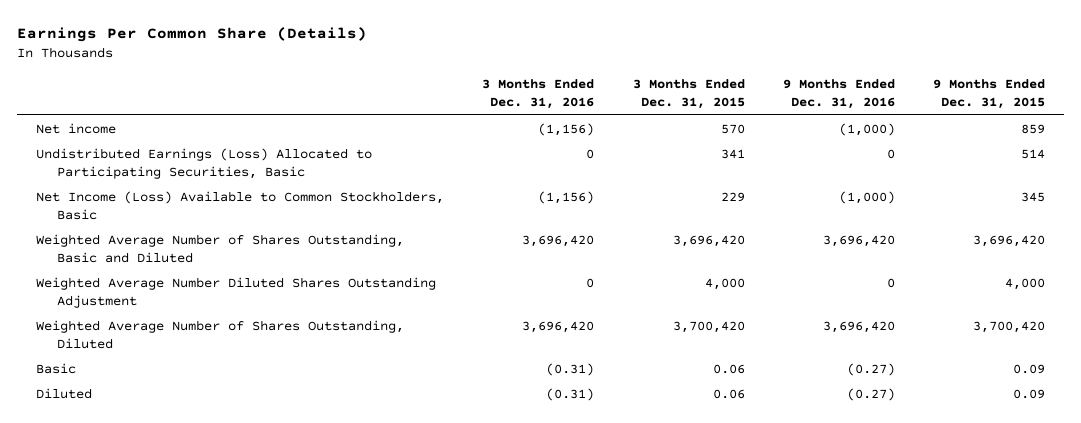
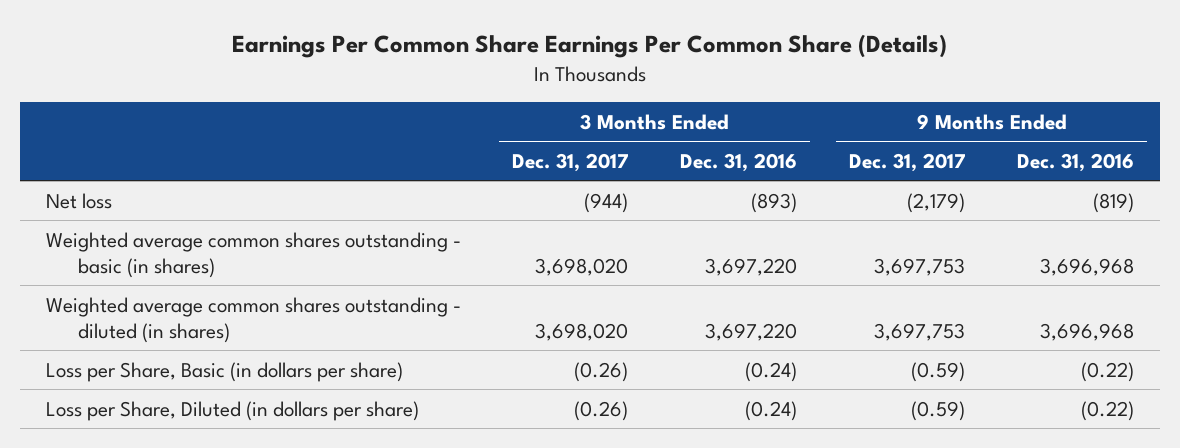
[16,27,367,43] Earnings Per Common Share (Details) -> [231,34,947,59] Earnings Per Common Share Earnings Per Common Share (Details)
[632,79,745,110] 3 Months Ended Dec. 31, 2015 -> none
[933,79,1046,110] 9 Months Ended Dec. 31, 2015 -> none
none -> [512,152,629,172] Dec. 31, 2017
none -> [849,152,966,172] Dec. 31, 2017
[35,147,372,179] Undistributed Earnings (Loss) Allocated to Participating Securities, Basic -> none
[35,190,444,220] Net Income (Loss) Available to Common Stockholders, Basic -> none
[35,276,436,308] Weighted Average Number Diluted Shares Outstanding Adjustment -> none
[35,362,76,374] Basic -> none
[35,387,92,399] Diluted -> none
[35,122,116,134] Net income -> [45,192,112,209] Net loss
[538,122,595,136] (1,156) -> [751,192,798,213] (893)
[838,122,895,136] (1,000) -> [1093,192,1135,213] (819)
[35,233,404,263] Weighted Average Number of Shares Outstanding, Basic and Diluted -> [45,231,461,278] Weighted average common shares outstanding - basic (in shares)
[522,234,595,247] 3,696,420 -> [705,257,798,276] 3,697,220
[822,234,895,247] 3,696,420 -> [1040,257,1135,276] 3,696,968
[35,319,404,349] Weighted Average Number of Shares Outstanding, Diluted -> [45,296,461,343] Weighted average common shares outstanding - diluted (in shares)
[522,320,595,333] 3,696,420 -> [705,322,798,341] 3,697,220
[822,320,895,333] 3,696,420 -> [1040,322,1135,341] 3,696,968
none -> [45,361,403,382] Loss per Share, Basic (in dollars per share)
none -> [45,400,419,421] Loss per Share, Diluted (in dollars per share)

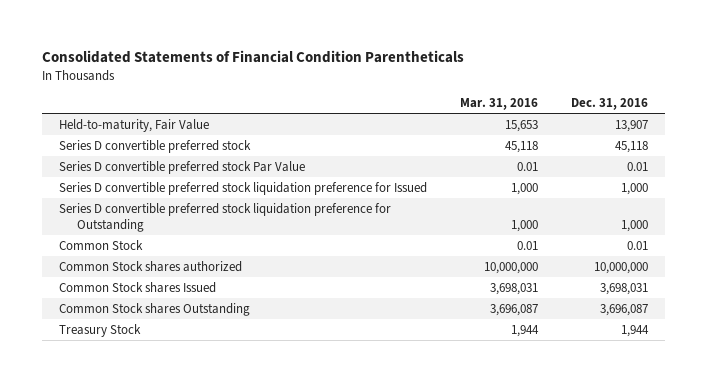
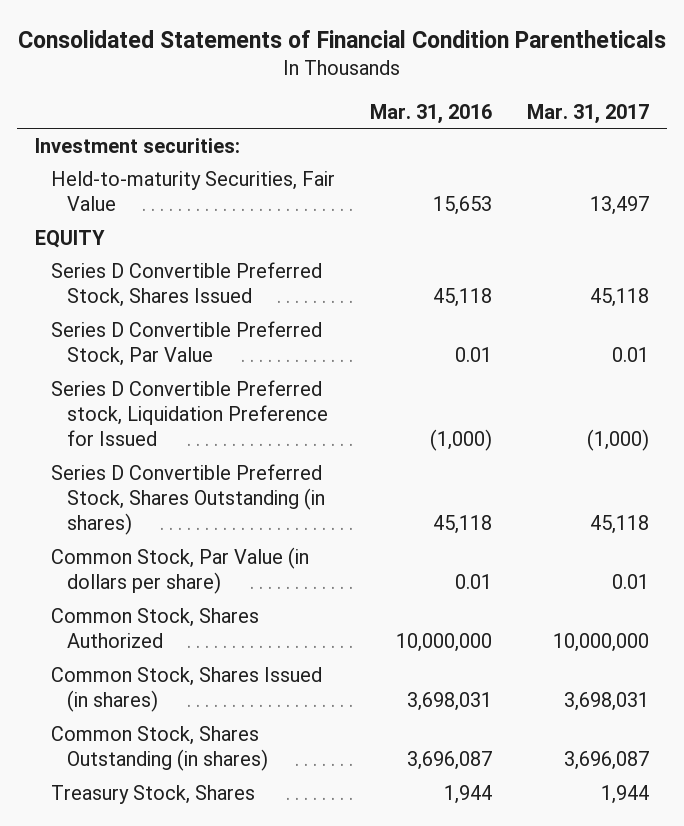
[571,98,649,111] Dec. 31, 2016 -> none
none -> [527,103,650,124] Mar. 31, 2017
[58,181,427,195] Series D convertible preferred stock liquidation preference for Issued -> none
none -> [34,137,240,153] Investment securities:
[58,118,209,132] Held-to-maturity, Fair Value -> [51,170,336,211] Held-to-maturity Securities, Fair Value
none -> [34,229,105,248] EQUITY
[58,139,251,153] Series D convertible preferred stock -> [51,261,323,307] Series D Convertible Preferred Stock, Shares Issued
[58,160,305,174] Series D convertible preferred stock Par Value -> [51,320,323,366] Series D Convertible Preferred Stock, Par Value
[58,202,391,232] Series D convertible preferred stock liquidation preference for Outstanding -> [51,379,329,447] Series D Convertible Preferred stock, Liquidation Preference for Issued
[511,219,539,232] 1,000 -> [430,429,493,452] (1,000)
none -> [51,463,326,536] Series D Convertible Preferred Stock, Shares Outstanding (in shares)
[58,239,143,250] Common Stock -> [51,546,310,594] Common Stock, Par Value (in dollars per share)
[58,260,242,272] Common Stock shares authorized -> [51,607,260,648] Common Stock, Shares Authorized
[58,281,216,293] Common Stock shares Issued -> [51,666,323,712] Common Stock, Shares Issued (in shares)
[58,302,250,316] Common Stock shares Outstanding -> [51,725,269,771] Common Stock, Shares Outstanding (in shares)
[58,323,141,337] Treasury Stock -> [51,784,256,804] Treasury Stock, Shares

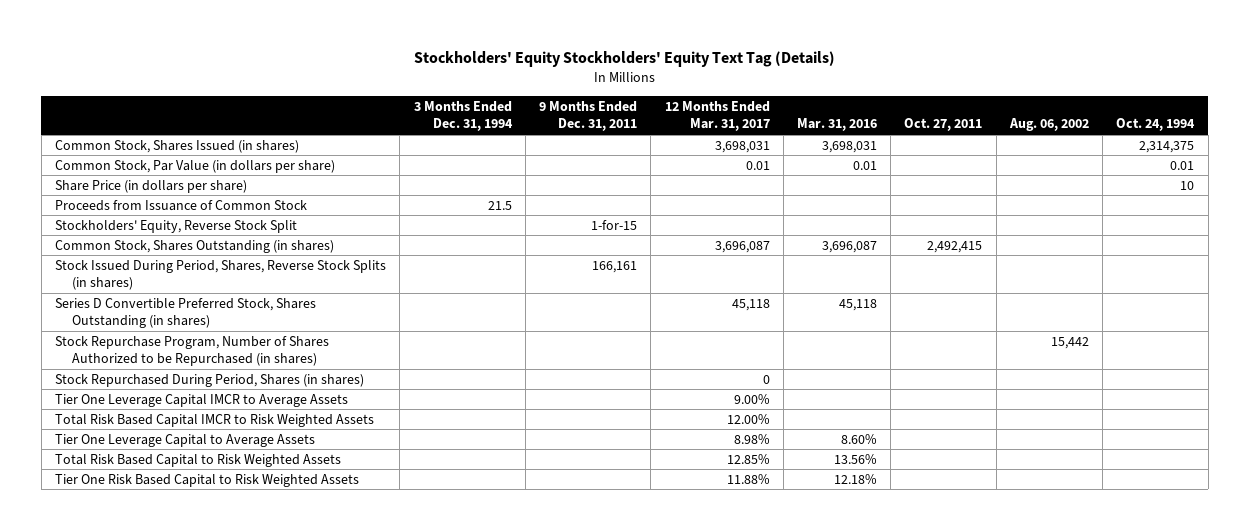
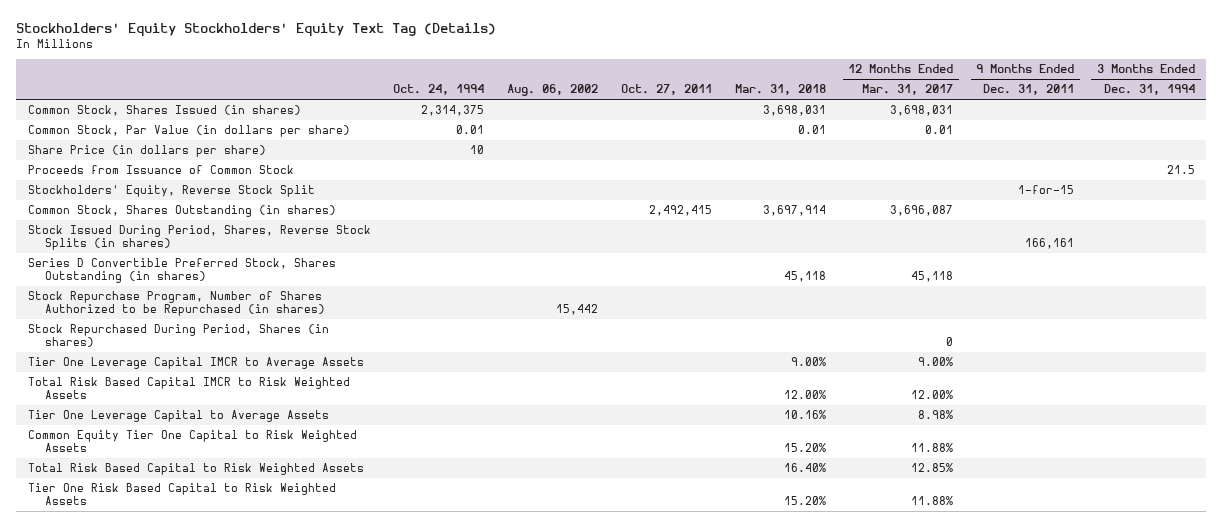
[797,118,878,132] Mar. 31, 2016 -> none
none -> [734,84,826,96] Mar. 31, 2018
none -> [27,430,357,453] Common Equity Tier One Capital to Risk Weighted Assets

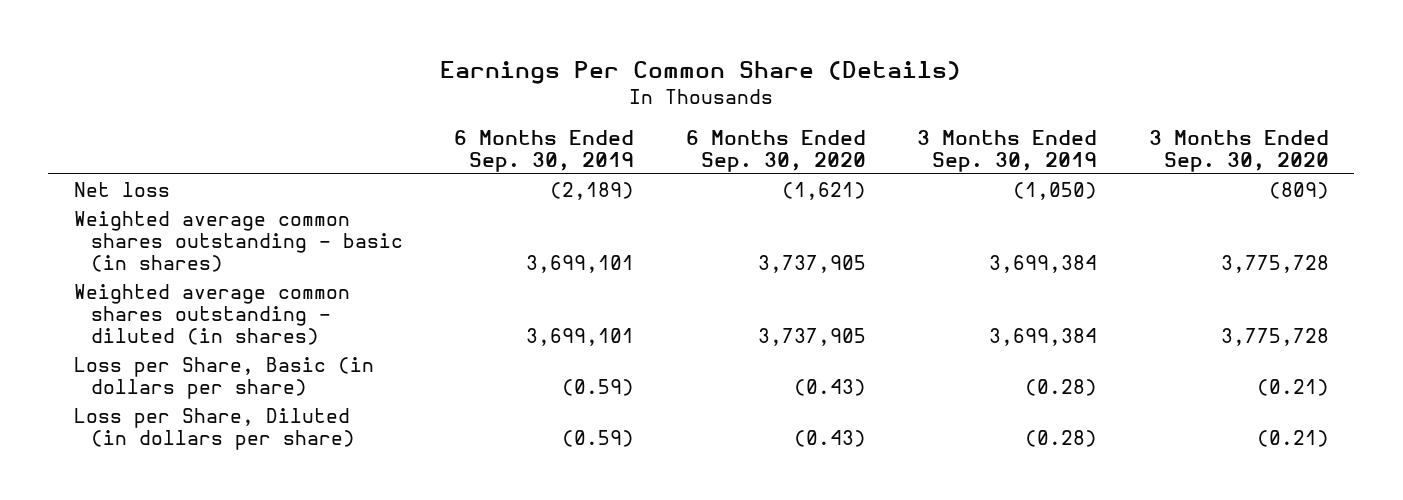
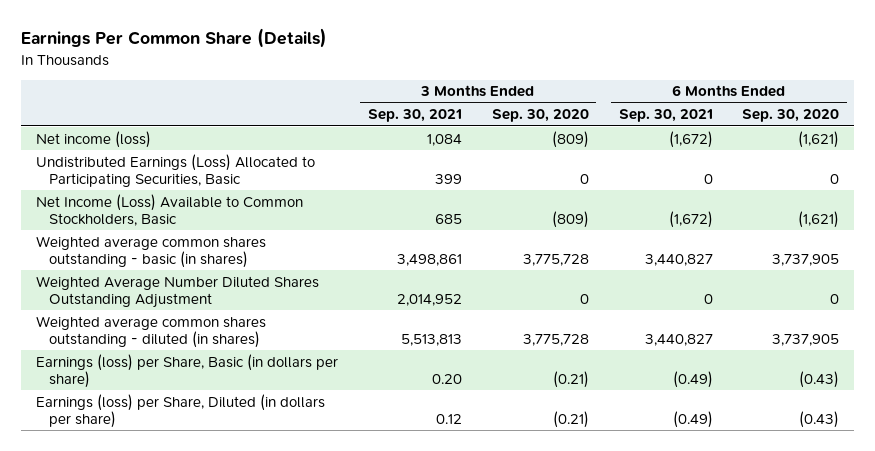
[454,129,635,172] 6 Months Ended Sep. 30, 2019 -> none
[917,129,1098,172] 3 Months Ended Sep. 30, 2019 -> none
none -> [367,109,462,123] Sep. 30, 2021
none -> [618,109,713,123] Sep. 30, 2021
[74,181,171,197] Net loss -> [35,130,151,148] Net income (loss)
none -> [35,153,315,188] Undistributed Earnings (Loss) Allocated to Participating Securities, Basic
none -> [35,193,303,227] Net Income (Loss) Available to Common Stockholders, Basic
none -> [35,275,319,309] Weighted Average Number Diluted Shares Outstanding Adjustment
[74,356,375,399] Loss per Share, Basic (in dollars per share) -> [35,353,338,389] Earnings (loss) per Share, Basic (in dollars per share)
[74,407,355,450] Loss per Share, Diluted (in dollars per share) -> [35,393,325,429] Earnings (loss) per Share, Diluted (in dollars per share)

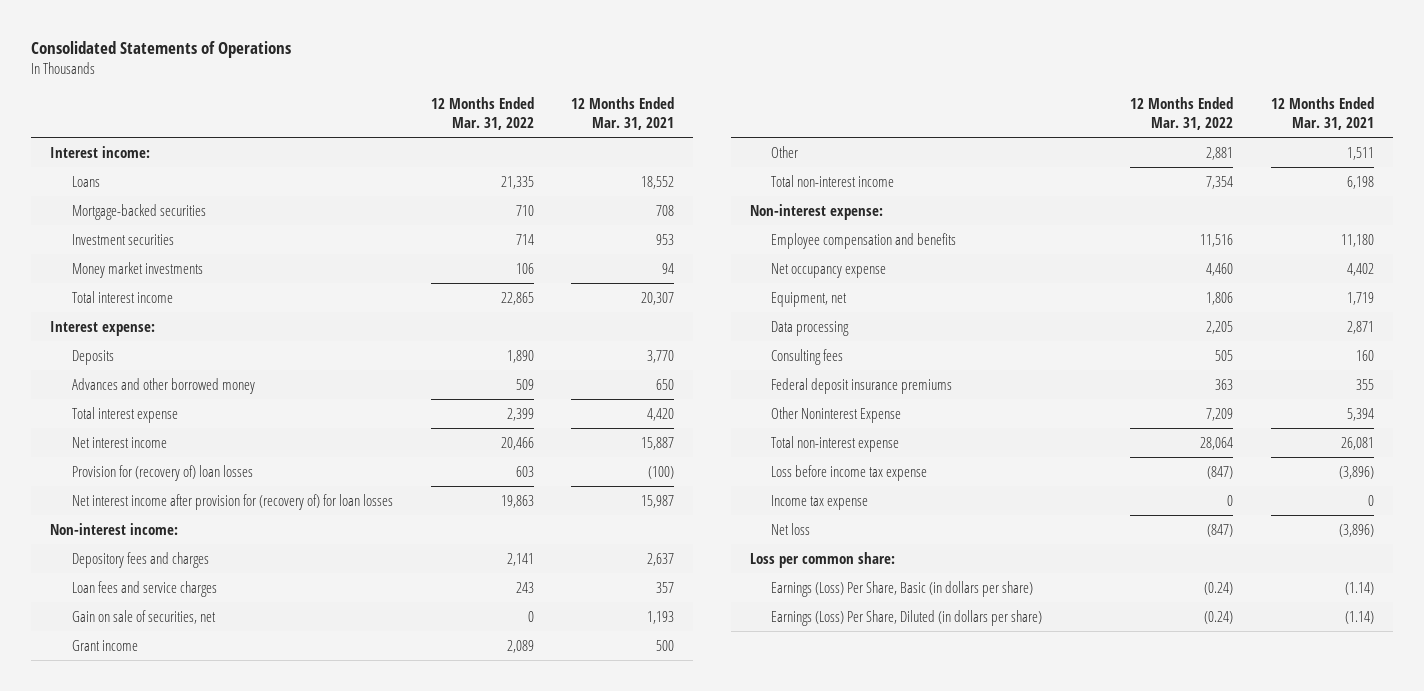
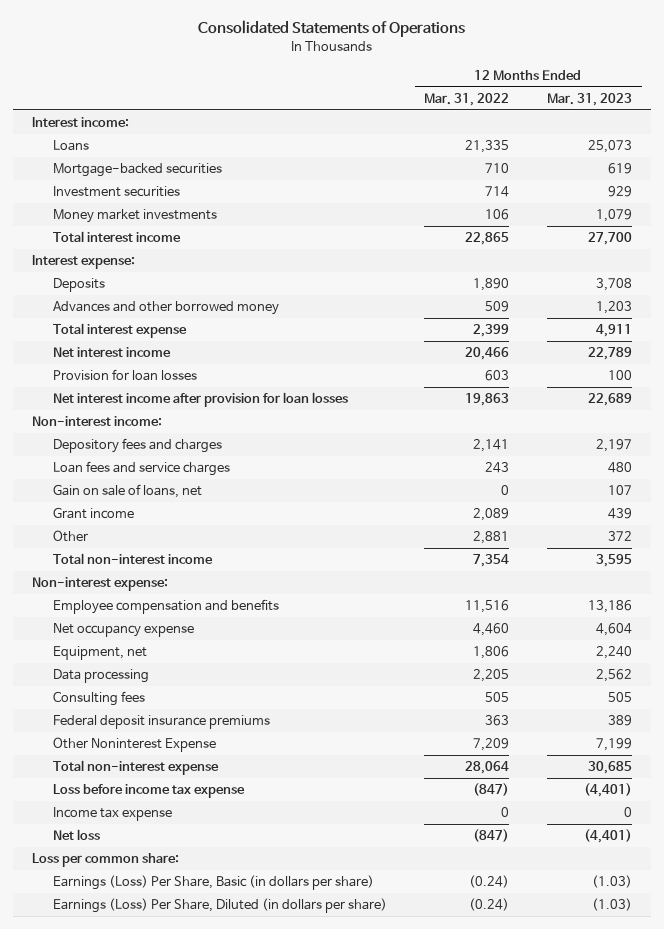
[571,97,675,131] 12 Months Ended Mar. 31, 2021 -> none
none -> [547,93,633,107] Mar. 31, 2023
[71,464,253,481] Provision for (recovery of) loan losses -> [52,369,197,382] Provision for loan losses
[71,493,393,510] Net interest income after provision for (recovery of) for loan losses -> [52,392,348,408] Net interest income after provision for loan losses
[71,609,216,624] Gain on sale of securities, net -> [52,484,202,499] Gain on sale of loans, net

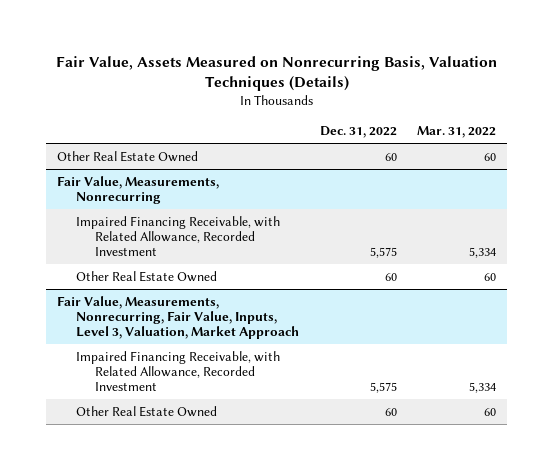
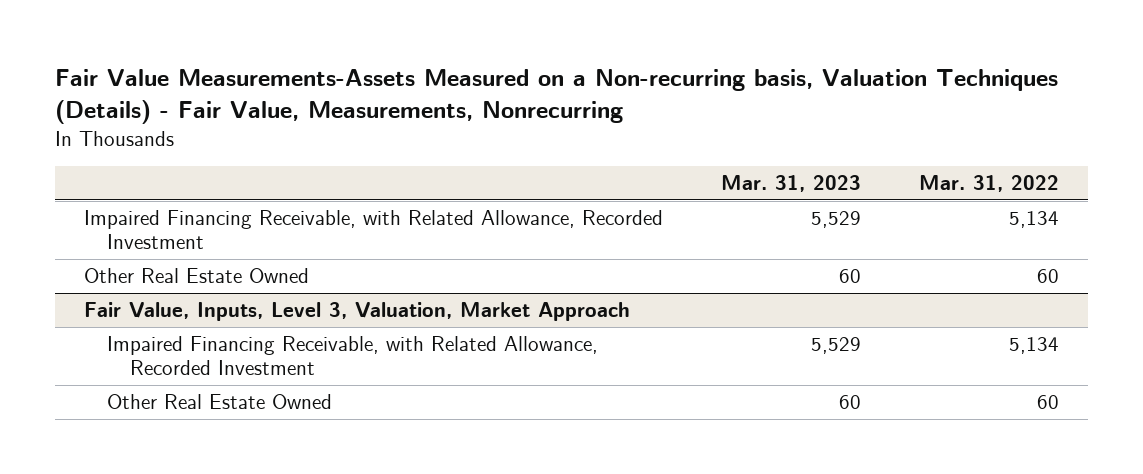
[55,55,497,92] Fair Value, Assets Measured on Nonrecurring Basis, Valuation Techniques (Details) -> [54,69,1058,125] Fair Value Measurements-Assets Measured on a Non-recurring basis, Valuation Techniques (Details) - Fair Value, Measurements, Nonrecurring
[319,126,397,139] Dec. 31, 2022 -> none
none -> [720,174,861,192] Mar. 31, 2023
[56,150,198,162] Other Real Estate Owned -> none
[56,175,219,204] Fair Value, Measurements, Nonrecurring -> none
[469,247,497,259] 5,334 -> [1008,210,1059,228] 5,134
[56,295,299,340] Fair Value, Measurements, Nonrecurring, Fair Value, Inputs, Level 3, Valuation, Market Approach -> [83,301,630,321] Fair Value, Inputs, Level 3, Valuation, Market Approach
[469,382,497,394] 5,334 -> [1008,336,1059,354] 5,134

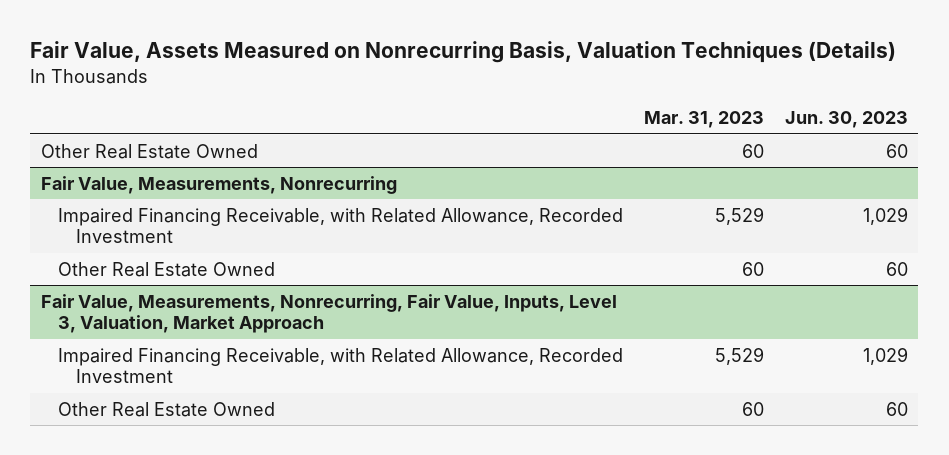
[54,69,1058,125] Fair Value Measurements-Assets Measured on a Non-recurring basis, Valuation Techniques (Details) - Fair Value, Measurements, Nonrecurring -> [30,41,897,64] Fair Value, Assets Measured on Nonrecurring Basis, Valuation Techniques (Details)
[918,174,1059,192] Mar. 31, 2022 -> none
none -> [784,110,908,128] Jun. 30, 2023
none -> [40,143,258,159] Other Real Estate Owned
none -> [40,175,397,194] Fair Value, Measurements, Nonrecurring
[83,301,630,321] Fair Value, Inputs, Level 3, Valuation, Market Approach -> [40,293,617,333] Fair Value, Measurements, Nonrecurring, Fair Value, Inputs, Level 3, Valuation, Market Approach

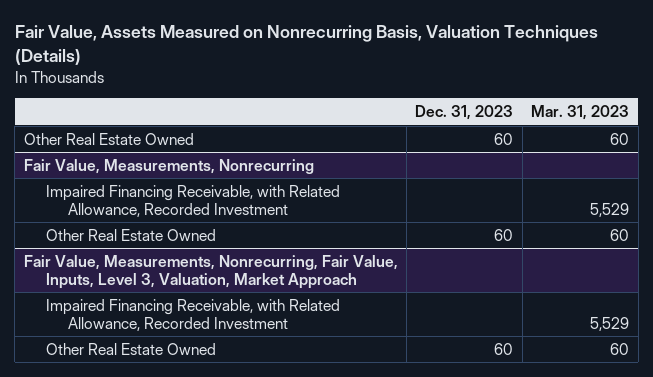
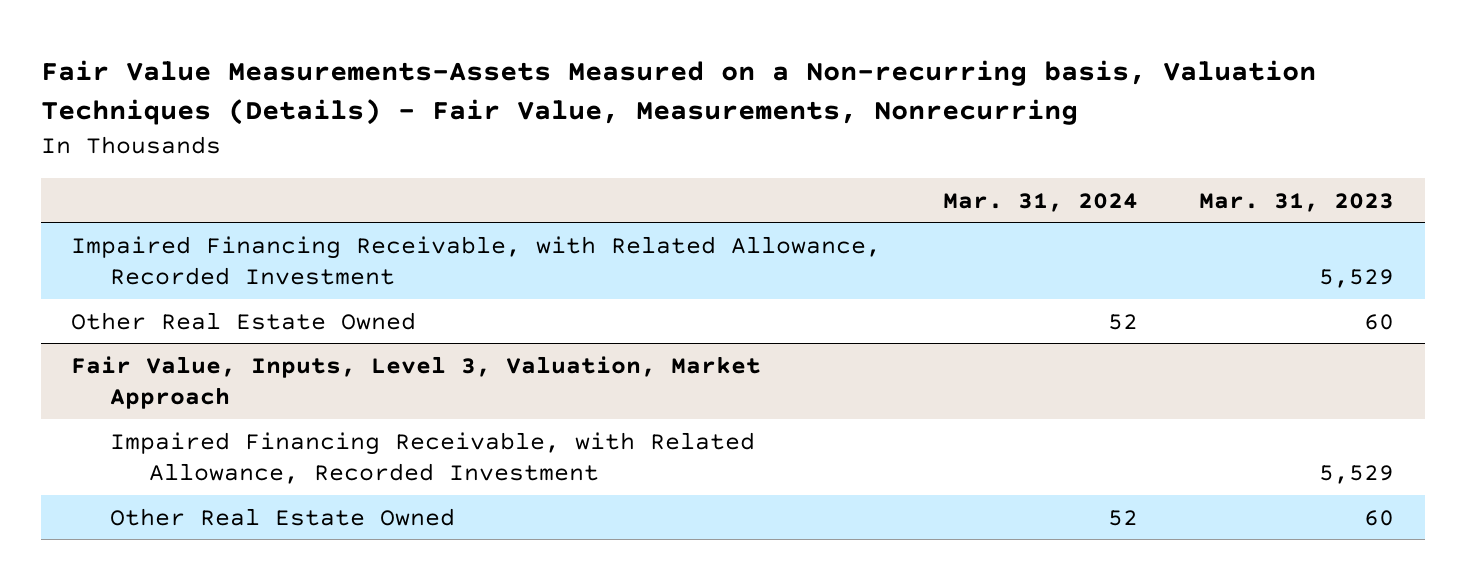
[14,25,598,66] Fair Value, Assets Measured on Nonrecurring Basis, Valuation Techniques (Details) -> [40,59,1316,126] Fair Value Measurements-Assets Measured on a Non-recurring basis, Valuation Techniques (Details) - Fair Value, Measurements, Nonrecurring
[415,105,514,121] Dec. 31, 2023 -> none
none -> [942,192,1138,212] Mar. 31, 2024
[23,132,194,145] Other Real Estate Owned -> none
[23,158,314,174] Fair Value, Measurements, Nonrecurring -> none
[23,254,398,289] Fair Value, Measurements, Nonrecurring, Fair Value, Inputs, Level 3, Valuation, Market Approach -> [71,355,762,410] Fair Value, Inputs, Level 3, Valuation, Market Approach

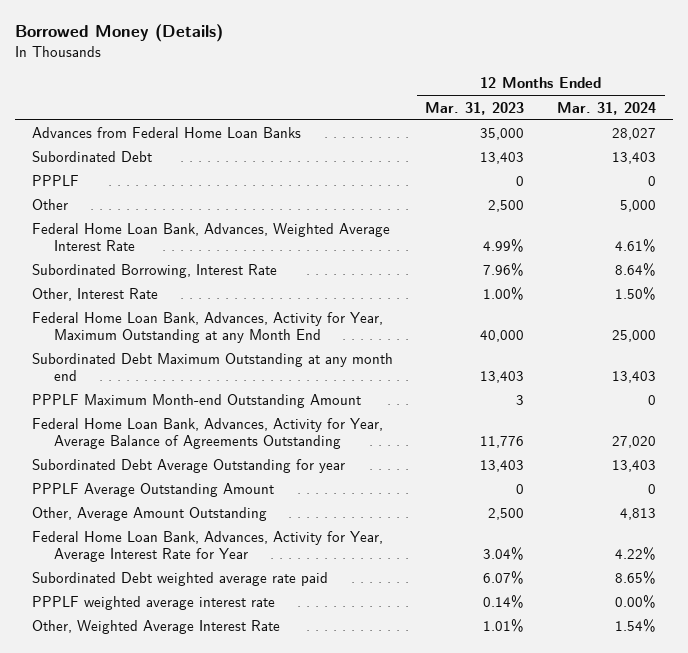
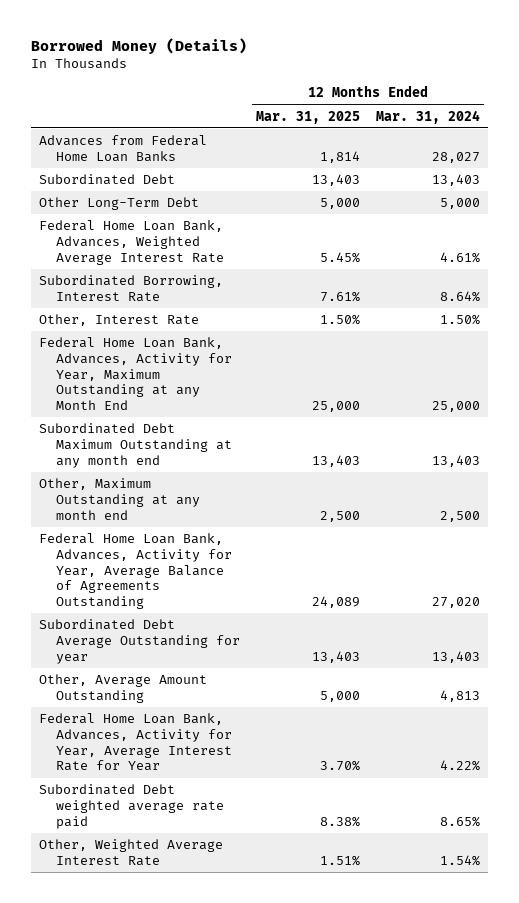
[425,101,525,115] Mar. 31, 2023 -> none
none -> [256,110,361,124] Mar. 31, 2025
[31,175,79,187] PPPLF -> none
[31,199,68,211] Other -> none
none -> [39,197,200,211] Other Long-Term Debt
[31,394,361,409] PPPLF Maximum Month-end Outstanding Amount -> none
none -> [39,478,201,520] Other, Maximum Outstanding at any month end
[31,483,274,498] PPPLF Average Outstanding Amount -> none
[31,596,275,611] PPPLF weighted average interest rate -> none

